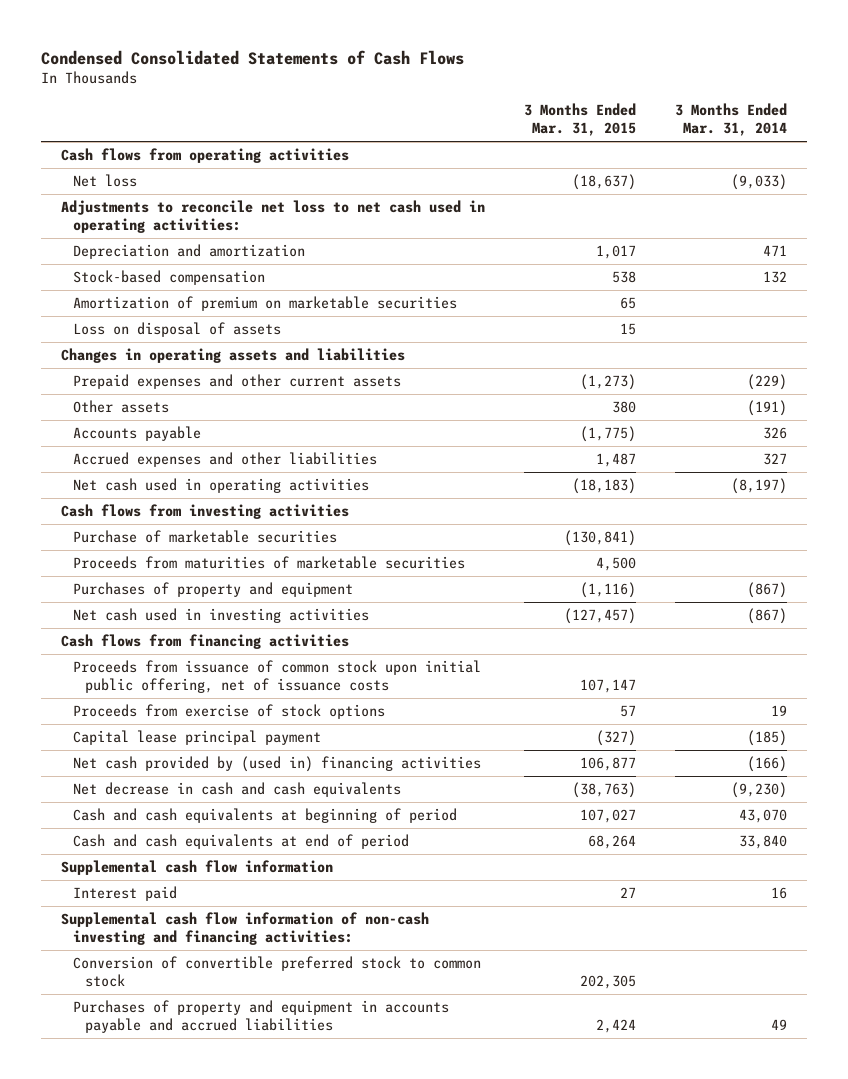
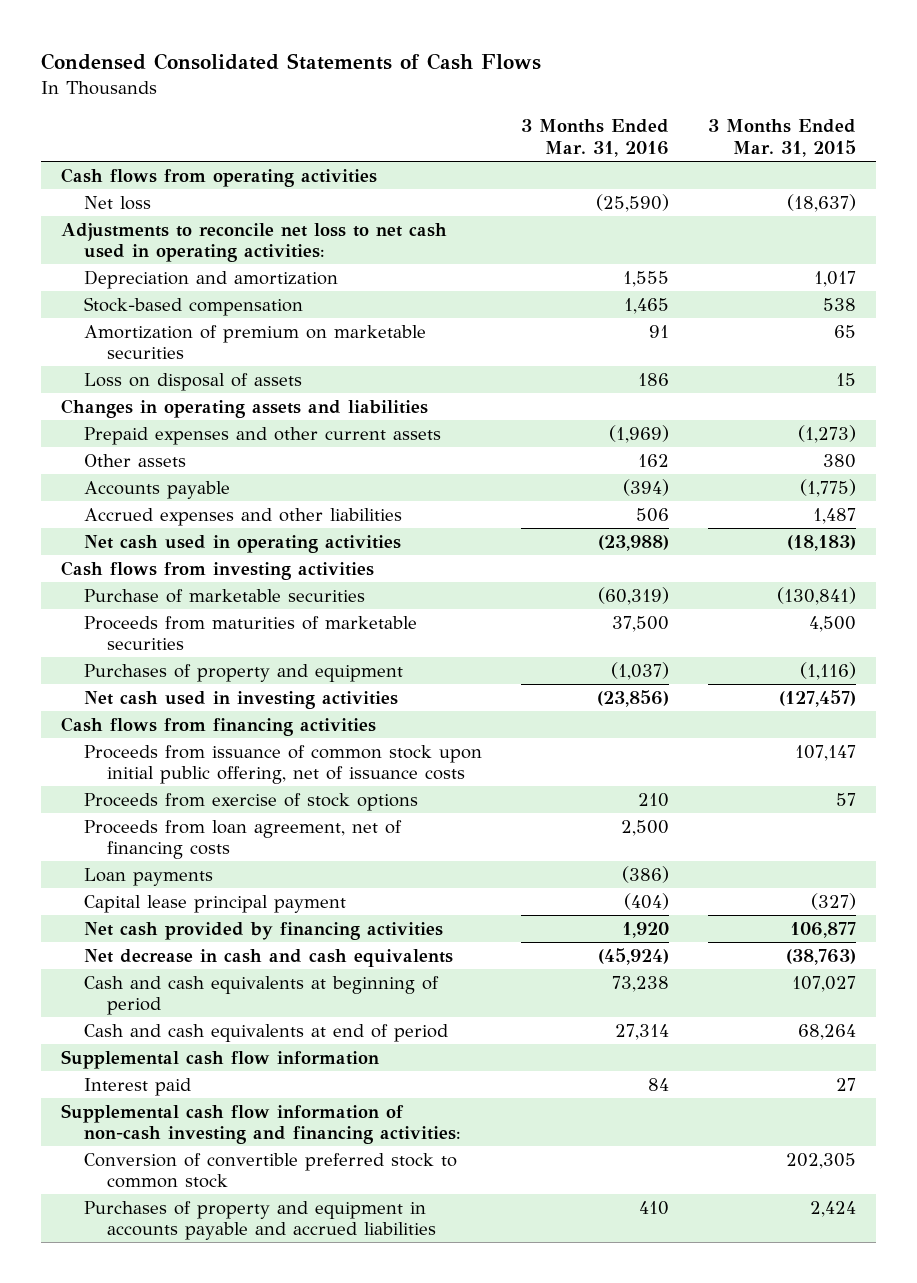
[675,103,788,137] 3 Months Ended Mar. 31, 2014 -> none
none -> [521,119,670,157] 3 Months Ended Mar. 31, 2016
none -> [83,819,402,860] Proceeds from loan agreement, net of financing costs
none -> [83,867,213,886] Loan payments
[73,755,482,772] Net cash provided by (used in) financing activities -> [83,921,443,940] Net cash provided by financing activities

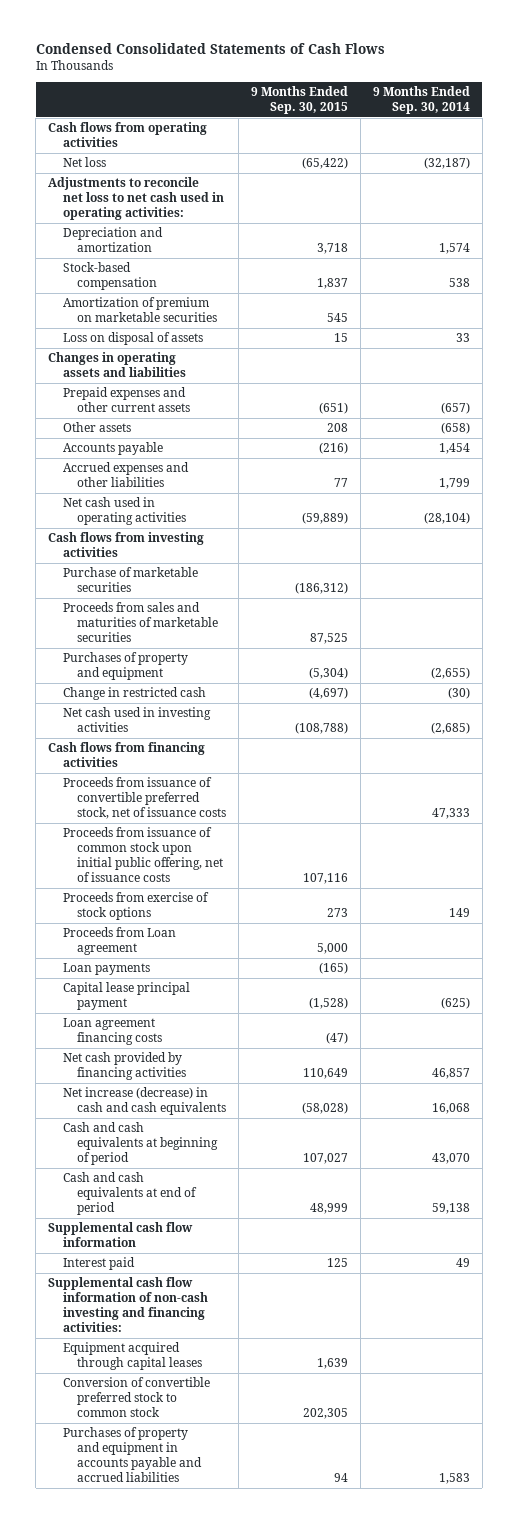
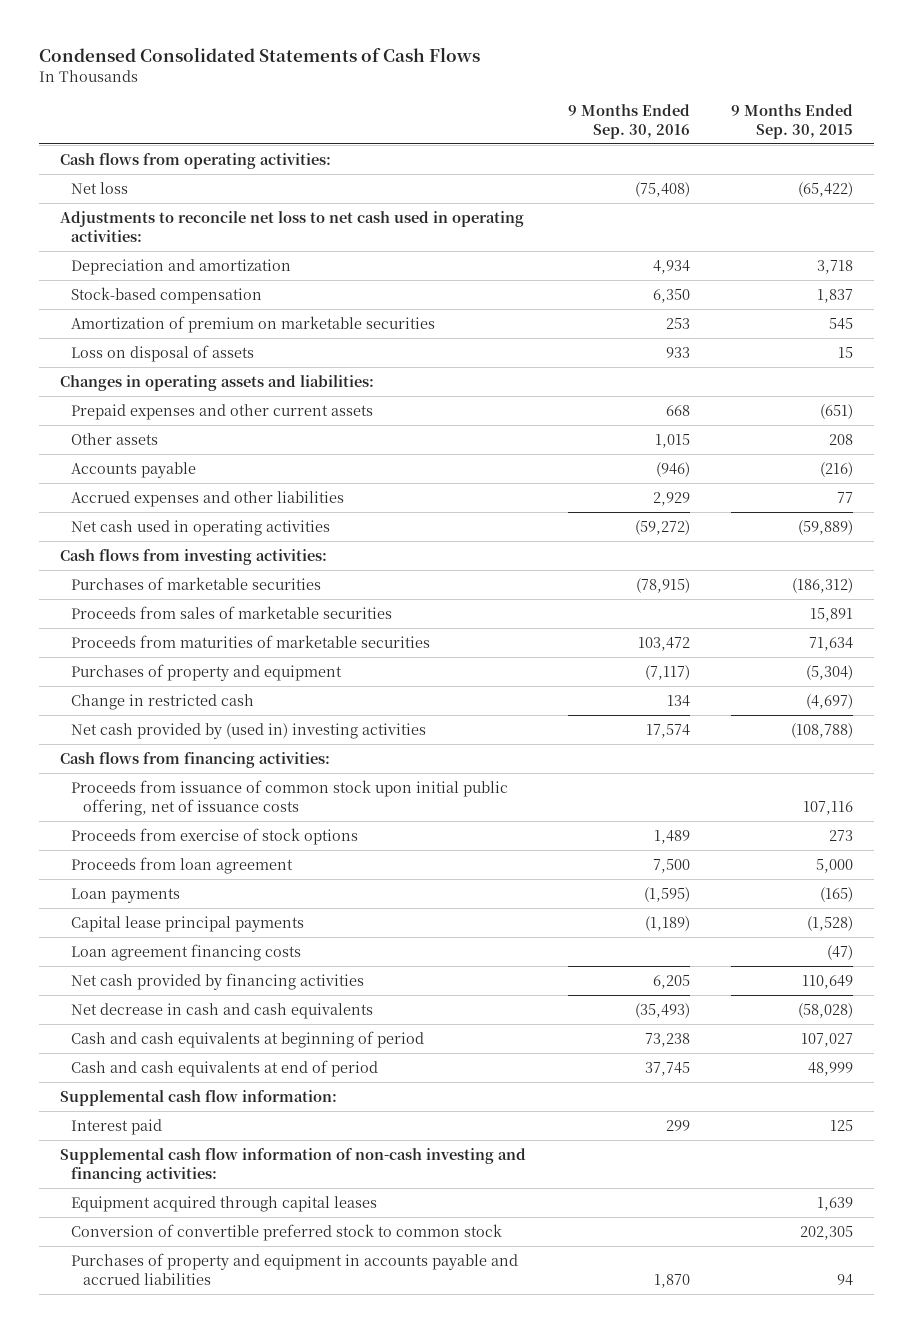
[372,86,470,115] 9 Months Ended Sep. 30, 2014 -> none
none -> [567,104,690,140] 9 Months Ended Sep. 30, 2016
[48,122,208,148] Cash flows from operating activities -> [60,152,332,169] Cash flows from operating activities:
[48,352,186,378] Changes in operating assets and liabilities -> [60,374,375,391] Changes in operating assets and liabilities:
[48,532,205,558] Cash flows from investing activities -> [60,548,328,565] Cash flows from investing activities:
[62,567,198,593] Purchase of marketable securities -> [71,576,322,590] Purchases of marketable securities
none -> [71,605,393,619] Proceeds from sales of marketable securities
[62,602,219,643] Proceeds from sales and maturities of marketable securities -> [71,634,431,648] Proceeds from maturities of marketable securities
[310,633,349,645] 87,525 -> [809,636,854,651] 71,634
[62,777,227,820] Proceeds from issuance of convertible preferred stock, net of issuance costs -> none
[62,707,211,733] Net cash used in investing activities -> [71,722,427,739] Net cash provided by (used in) investing activities
[48,742,206,768] Cash flows from financing activities -> [60,751,331,768] Cash flows from financing activities:
[62,927,176,956] Proceeds from Loan agreement -> [71,856,294,874] Proceeds from loan agreement
[62,982,190,1011] Capital lease principal payment -> [71,915,305,932] Capital lease principal payments
[62,1087,227,1116] Net increase (decrease) in cash and cash equivalents -> [71,1002,374,1019] Net decrease in cash and cash equivalents
[48,1222,194,1248] Supplemental cash flow information -> [60,1089,338,1106] Supplemental cash flow information:

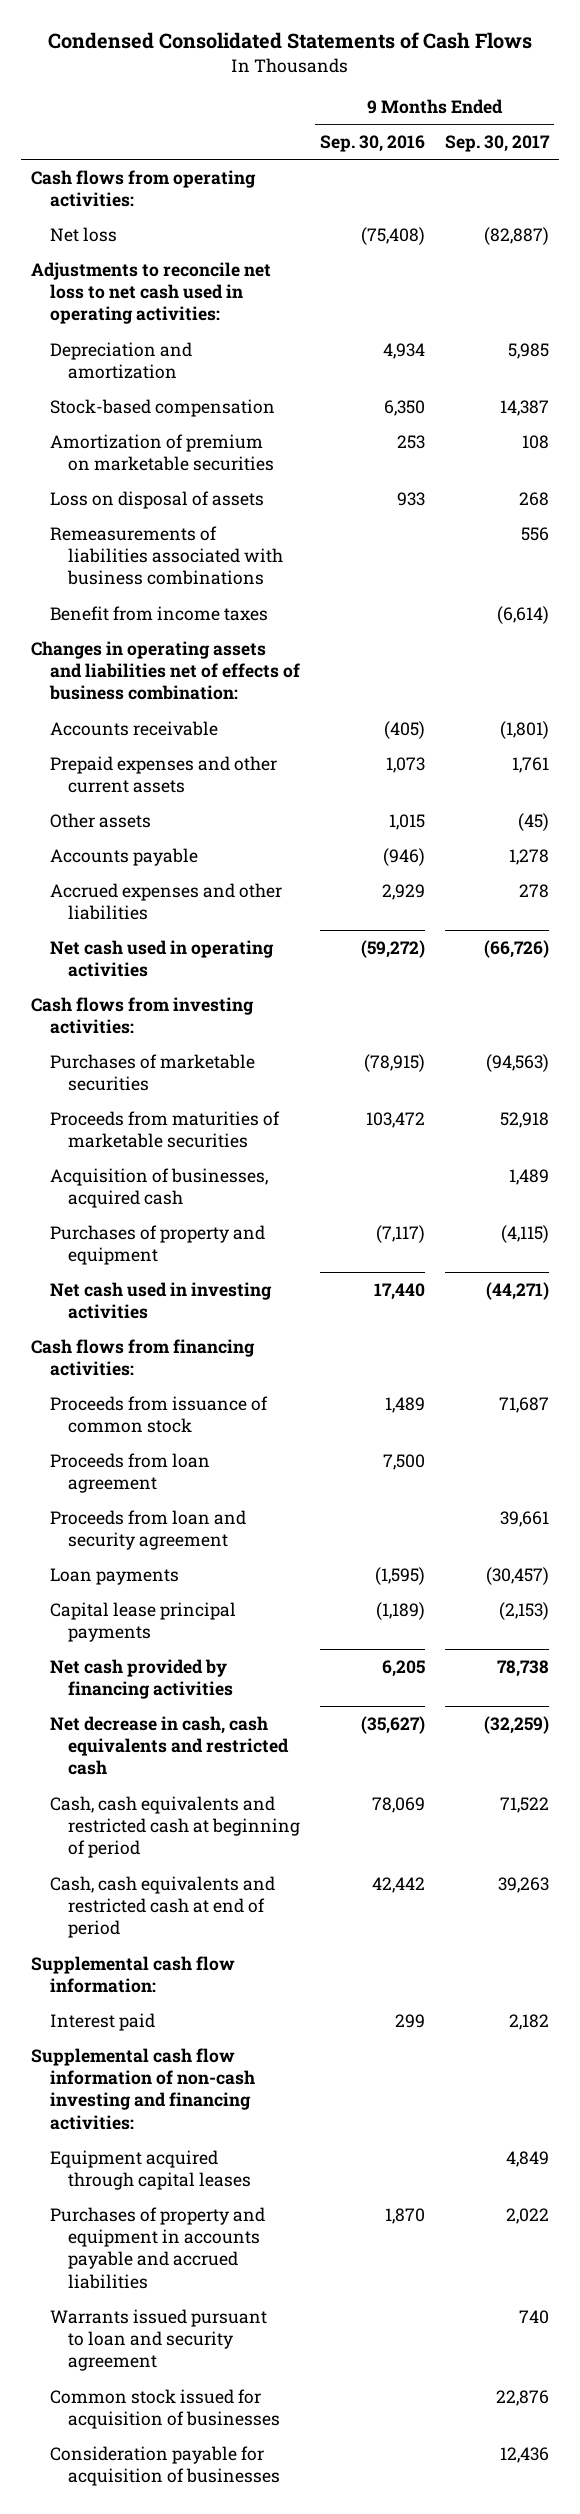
[731,104,854,140] 9 Months Ended Sep. 30, 2015 -> none
none -> [445,135,551,153] Sep. 30, 2017
none -> [49,525,284,586] Remeasurements of liabilities associated with business combinations
none -> [49,605,268,621] Benefit from income taxes
[60,374,375,391] Changes in operating assets and liabilities: -> [30,640,300,701] Changes in operating assets and liabilities net of effects of business combination:
none -> [49,720,218,736] Accounts receivable
[665,404,690,416] 668 -> [386,756,426,773] 1,073
[71,605,393,619] Proceeds from sales of marketable securities -> none
none -> [49,1167,268,1209] Acquisition of businesses, acquired cash
[71,693,255,710] Change in restricted cash -> none
[71,722,427,739] Net cash provided by (used in) investing activities -> [49,1281,272,1320] Net cash used in investing activities
[645,723,690,738] 17,574 -> [374,1282,426,1300] 17,440
[71,779,509,816] Proceeds from issuance of common stock upon initial public offering, net of issuance costs -> none
[71,827,359,845] Proceeds from exercise of stock options -> [49,1395,268,1434] Proceeds from issuance of common stock
none -> [49,1509,246,1551] Proceeds from loan and security agreement
[71,943,302,961] Loan agreement financing costs -> none
[71,1002,374,1019] Net decrease in cash and cash equivalents -> [49,1715,290,1776] Net decrease in cash, cash equivalents and restricted cash
[634,1002,690,1018] (35,493) -> [361,1715,426,1734] (35,627)
[71,1030,425,1048] Cash and cash equivalents at beginning of period -> [49,1795,301,1859] Cash, cash equivalents and restricted cash at beginning of period
[644,1032,690,1047] 73,238 -> [372,1796,426,1813] 78,069
[71,1059,379,1077] Cash and cash equivalents at end of period -> [49,1875,275,1939] Cash, cash equivalents and restricted cash at end of period
[644,1061,690,1076] 37,745 -> [372,1876,426,1893] 42,442
[71,1223,503,1241] Conversion of convertible preferred stock to common stock -> none
none -> [49,2308,267,2372] Warrants issued pursuant to loan and security agreement
none -> [49,2388,281,2430] Common stock issued for acquisition of businesses
none -> [49,2445,281,2487] Consideration payable for acquisition of businesses

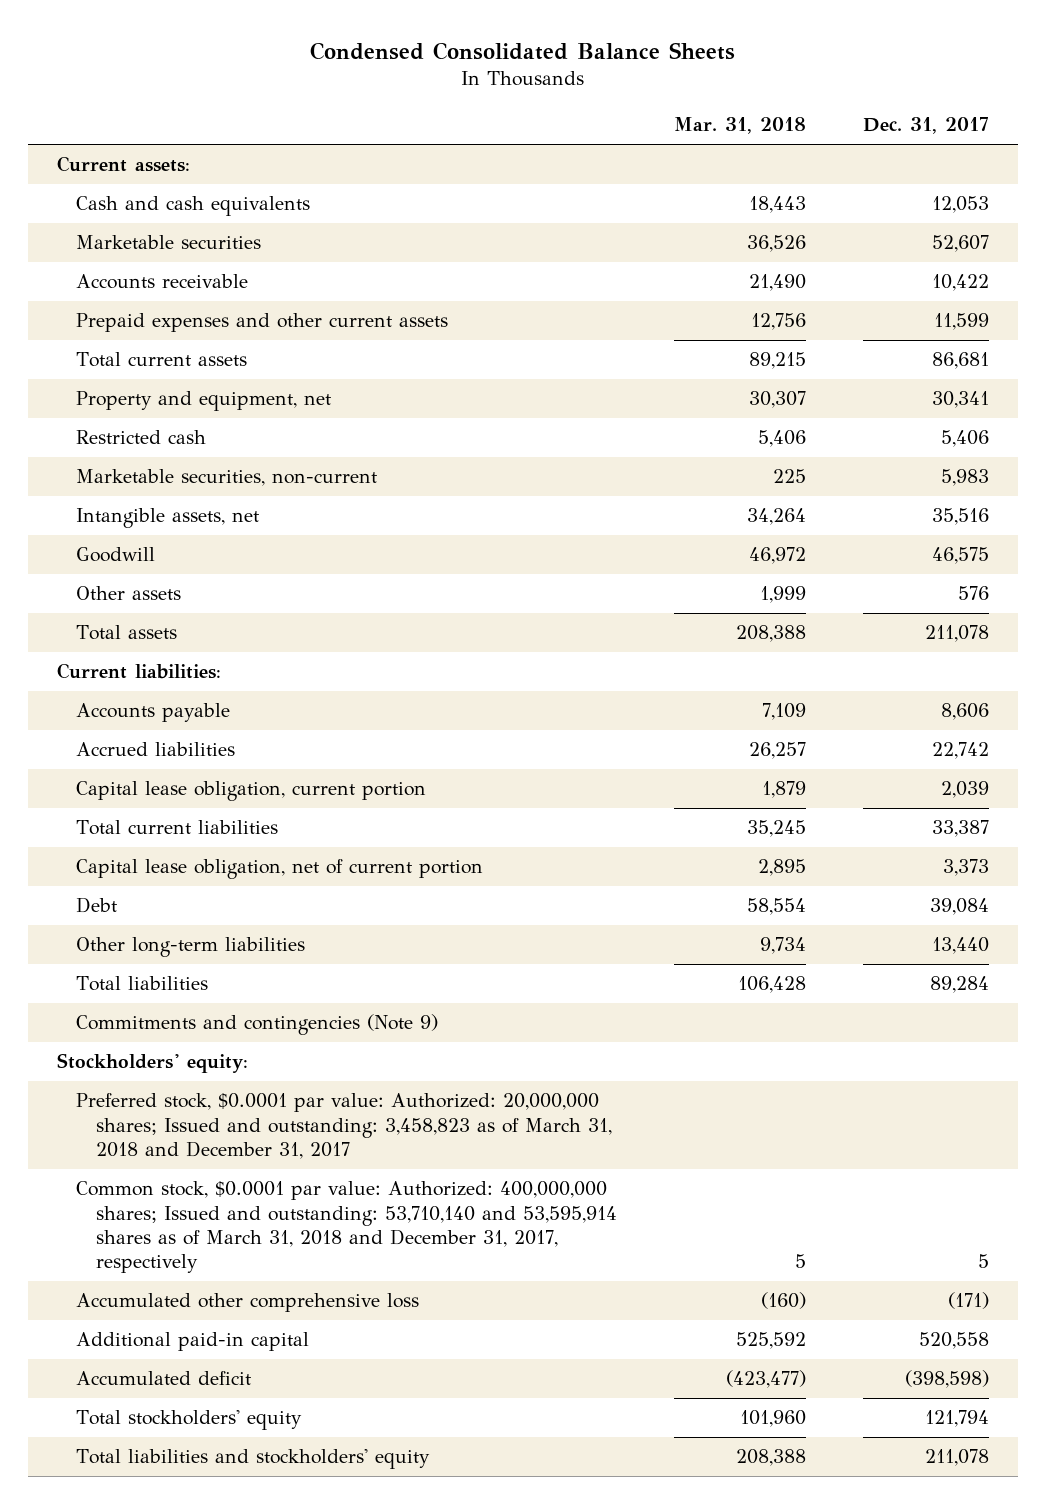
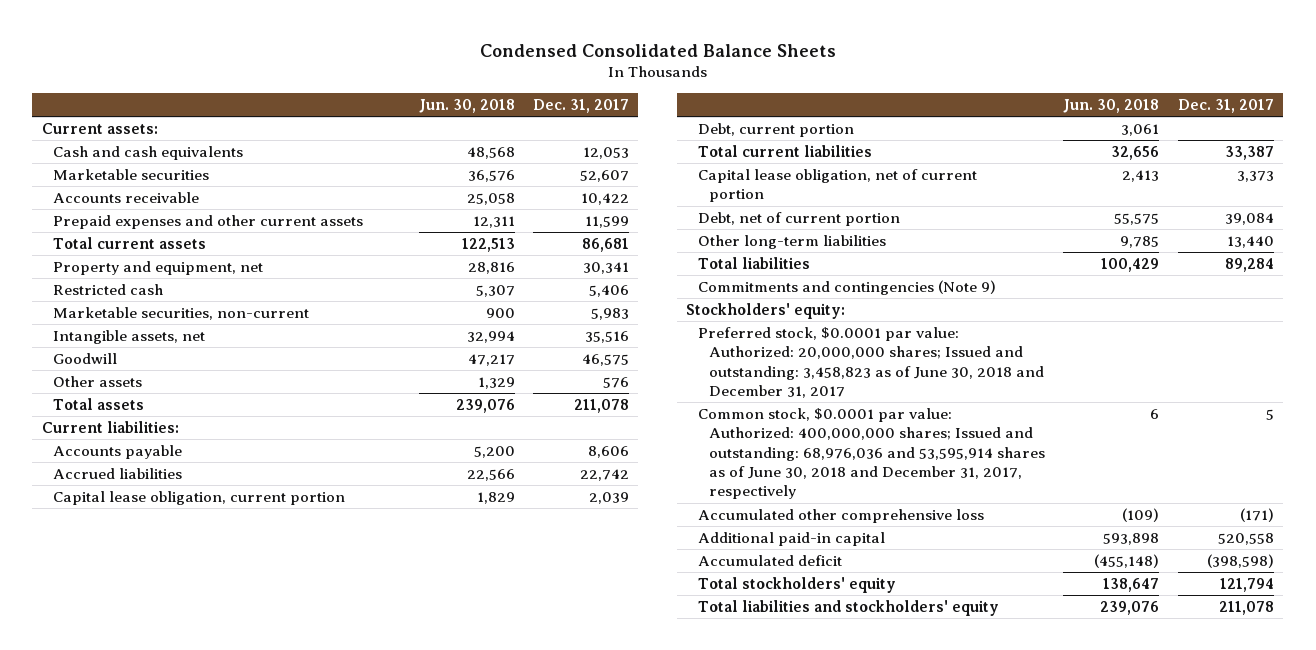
[673,117,806,135] Mar. 31, 2018 -> none
none -> [418,98,515,113] Jun. 30, 2018
none -> [697,123,854,138] Debt, current portion
[76,897,118,914] Debt -> [697,212,900,227] Debt, net of current portion
[76,1093,612,1159] Preferred stock, $0.0001 par value: Authorized: 20,000,000 shares; Issued and outstanding: 3,458,823 as of March 31, 2018 and December 31, 2017 -> [697,327,1045,398] Preferred stock, $0.0001 par value: Authorized: 20,000,000 shares; Issued and outstanding: 3,458,823 as of June 30, 2018 and December 31, 2017
[76,1181,617,1273] Common stock, $0.0001 par value: Authorized: 400,000,000 shares; Issued and outstanding: 53,710,140 and 53,595,914 shares as of March 31, 2018 and December 31, 2017, respectively -> [697,408,1046,500] Common stock, $0.0001 par value: Authorized: 400,000,000 shares; Issued and outstanding: 68,976,036 and 53,595,914 shares as of June 30, 2018 and December 31, 2017, respectively

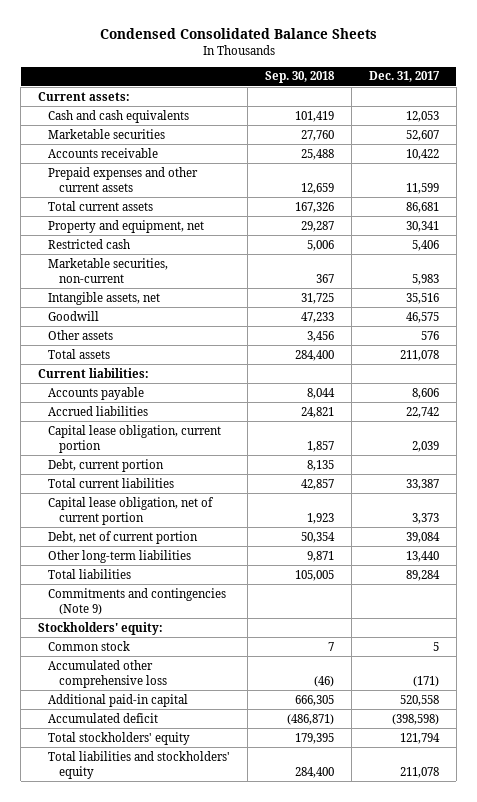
[418,98,515,113] Jun. 30, 2018 -> none
none -> [265,71,336,84] Sep. 30, 2018
[697,327,1045,398] Preferred stock, $0.0001 par value: Authorized: 20,000,000 shares; Issued and outstanding: 3,458,823 as of June 30, 2018 and December 31, 2017 -> none
[697,408,1046,500] Common stock, $0.0001 par value: Authorized: 400,000,000 shares; Issued and outstanding: 68,976,036 and 53,595,914 shares as of June 30, 2018 and December 31, 2017, respectively -> [48,640,131,651] Common stock

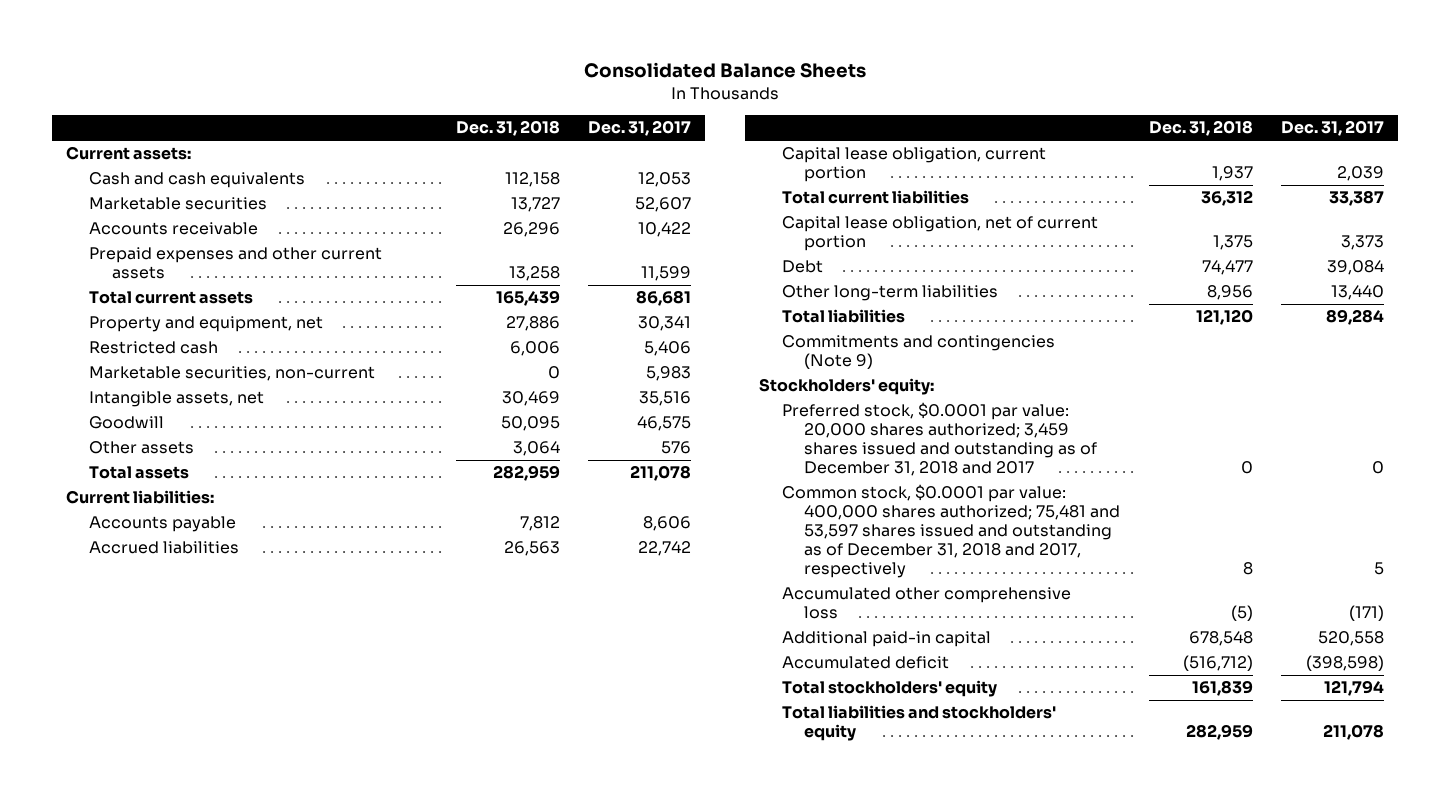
[99,28,377,40] Condensed Consolidated Balance Sheets -> [584,62,867,79] Consolidated Balance Sheets
[265,71,336,84] Sep. 30, 2018 -> none
none -> [455,120,560,137] Dec. 31, 2018
[48,458,165,472] Debt, current portion -> none
[48,530,199,544] Debt, net of current portion -> [781,260,823,274] Debt
none -> [781,402,1098,477] Preferred stock, $0.0001 par value: 20,000 shares authorized; 3,459 shares issued and outstanding as of December 31, 2018 and 2017
[48,640,131,651] Common stock -> [781,484,1121,579] Common stock, $0.0001 par value: 400,000 shares authorized; 75,481 and 53,597 shares issued and outstanding as of December 31, 2018 and 2017, respectively

